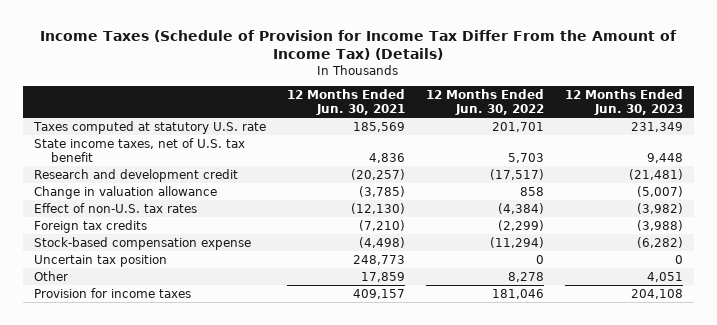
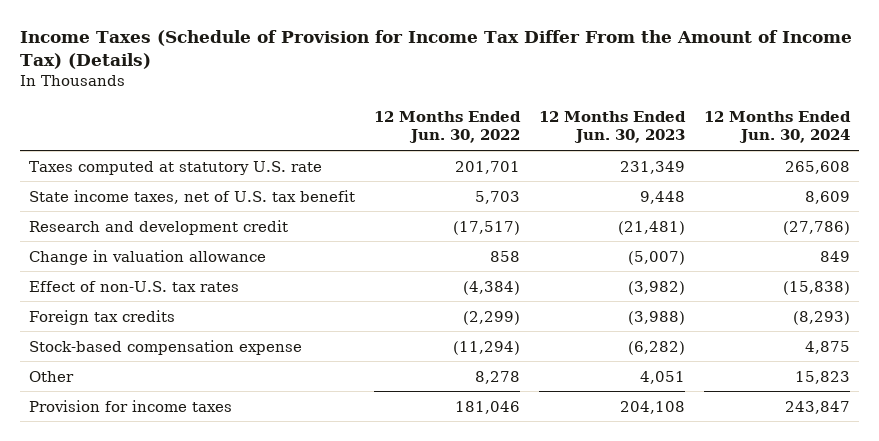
[286,89,405,115] 12 Months Ended Jun. 30, 2021 -> none
none -> [703,111,851,144] 12 Months Ended Jun. 30, 2024
[33,254,167,267] Uncertain tax position -> none

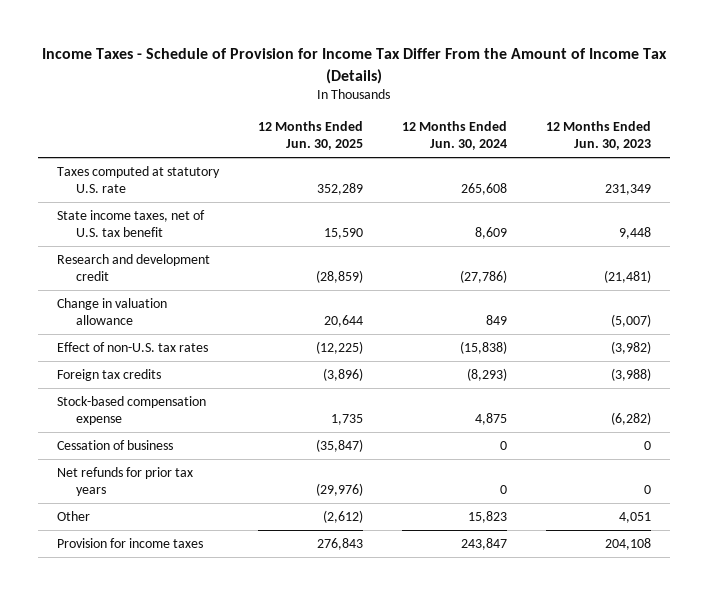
[19,29,852,70] Income Taxes (Schedule of Provision for Income Tax Differ From the Amount of Income Tax) (Details) -> [42,48,668,84] Income Taxes - Schedule of Provision for Income Tax Differ From the Amount of Income Tax (Details)
[374,111,522,144] 12 Months Ended Jun. 30, 2022 -> none
none -> [258,121,364,150] 12 Months Ended Jun. 30, 2025
none -> [57,440,174,451] Cessation of business
none -> [57,467,194,496] Net refunds for prior tax years

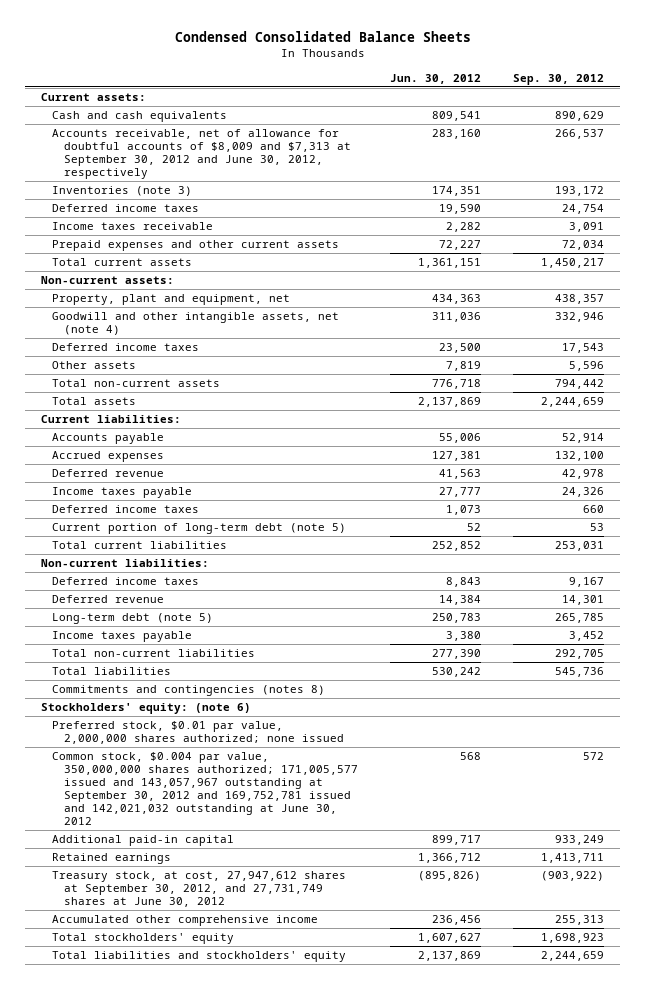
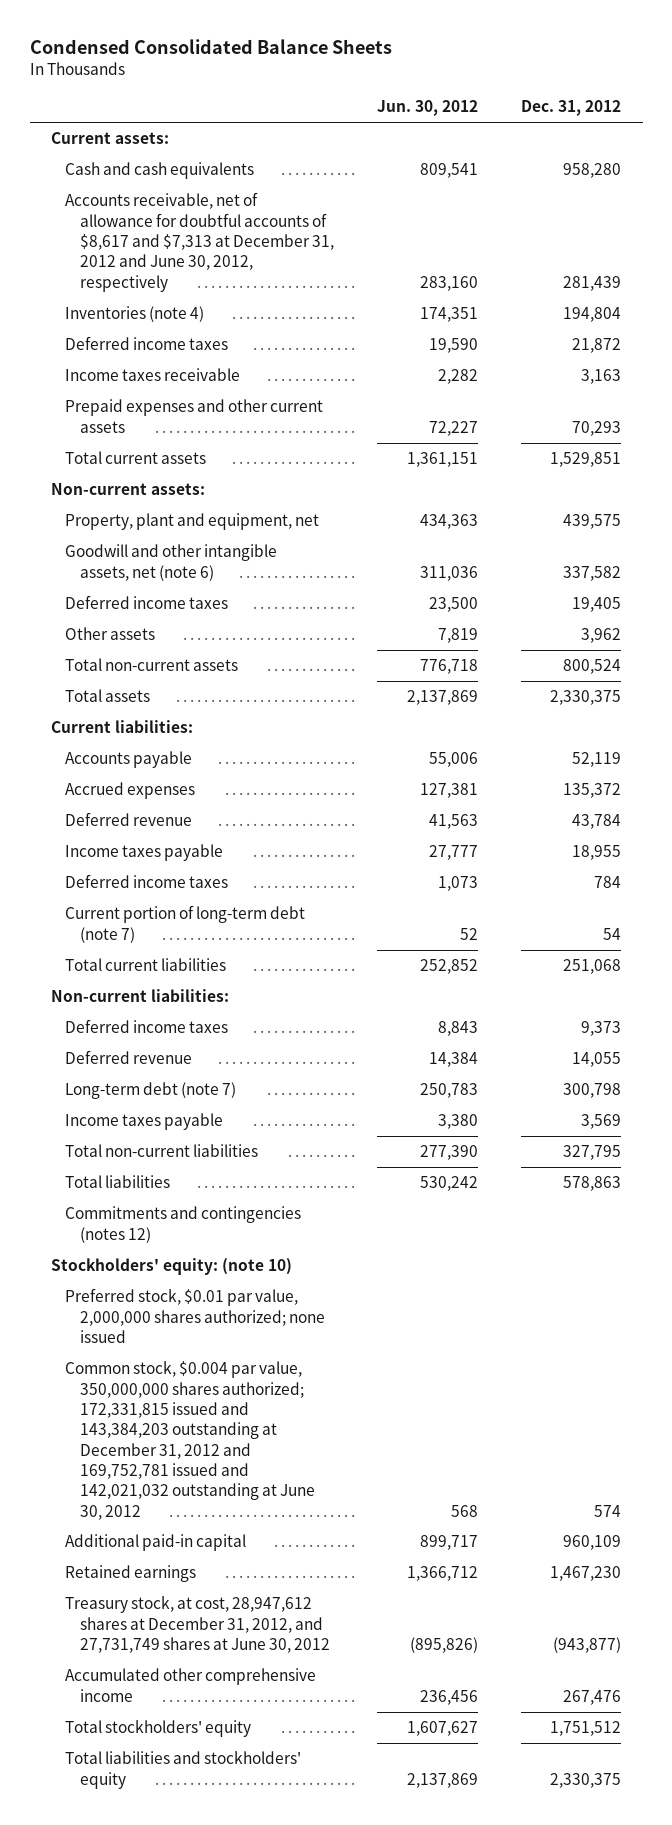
[513,73,605,85] Sep. 30, 2012 -> none
none -> [521,100,622,117] Dec. 31, 2012
[52,129,351,179] Accounts receivable, net of allowance for doubtful accounts of $8,009 and $7,313 at September 30, 2012 and June 30, 2012, respectively -> [65,192,334,292] Accounts receivable, net of allowance for doubtful accounts of $8,617 and $7,313 at December 31, 2012 and June 30, 2012, respectively
[52,186,193,197] Inventories (note 3) -> [65,306,205,323] Inventories (note 4)
[52,312,340,336] Goodwill and other intangible assets, net (note 4) -> [65,544,278,581] Goodwill and other intangible assets, net (note 6)
[52,523,347,535] Current portion of long-term debt (note 5) -> [65,905,306,943] Current portion of long-term debt (note 7)
[52,613,214,625] Long-term debt (note 5) -> [65,1082,237,1100] Long-term debt (note 7)
[52,685,326,697] Commitments and contingencies (notes 8) -> [65,1206,302,1243] Commitments and contingencies (notes 12)
[40,703,251,715] Stockholders' equity: (note 6) -> [51,1258,293,1276] Stockholders' equity: (note 10)
[52,752,358,825] Common stock, $0.004 par value, 350,000,000 shares authorized; 171,005,577 issued and 143,057,967 outstanding at September 30, 2012 and 169,752,781 issued and 142,021,032 outstanding at June 30, 2012 -> [65,1361,315,1520] Common stock, $0.004 par value, 350,000,000 shares authorized; 172,331,815 issued and 143,384,203 outstanding at December 31, 2012 and 169,752,781 issued and 142,021,032 outstanding at June 30, 2012
[52,871,347,908] Treasury stock, at cost, 27,947,612 shares at September 30, 2012, and 27,731,749 shares at June 30, 2012 -> [65,1596,330,1654] Treasury stock, at cost, 28,947,612 shares at December 31, 2012, and 27,731,749 shares at June 30, 2012

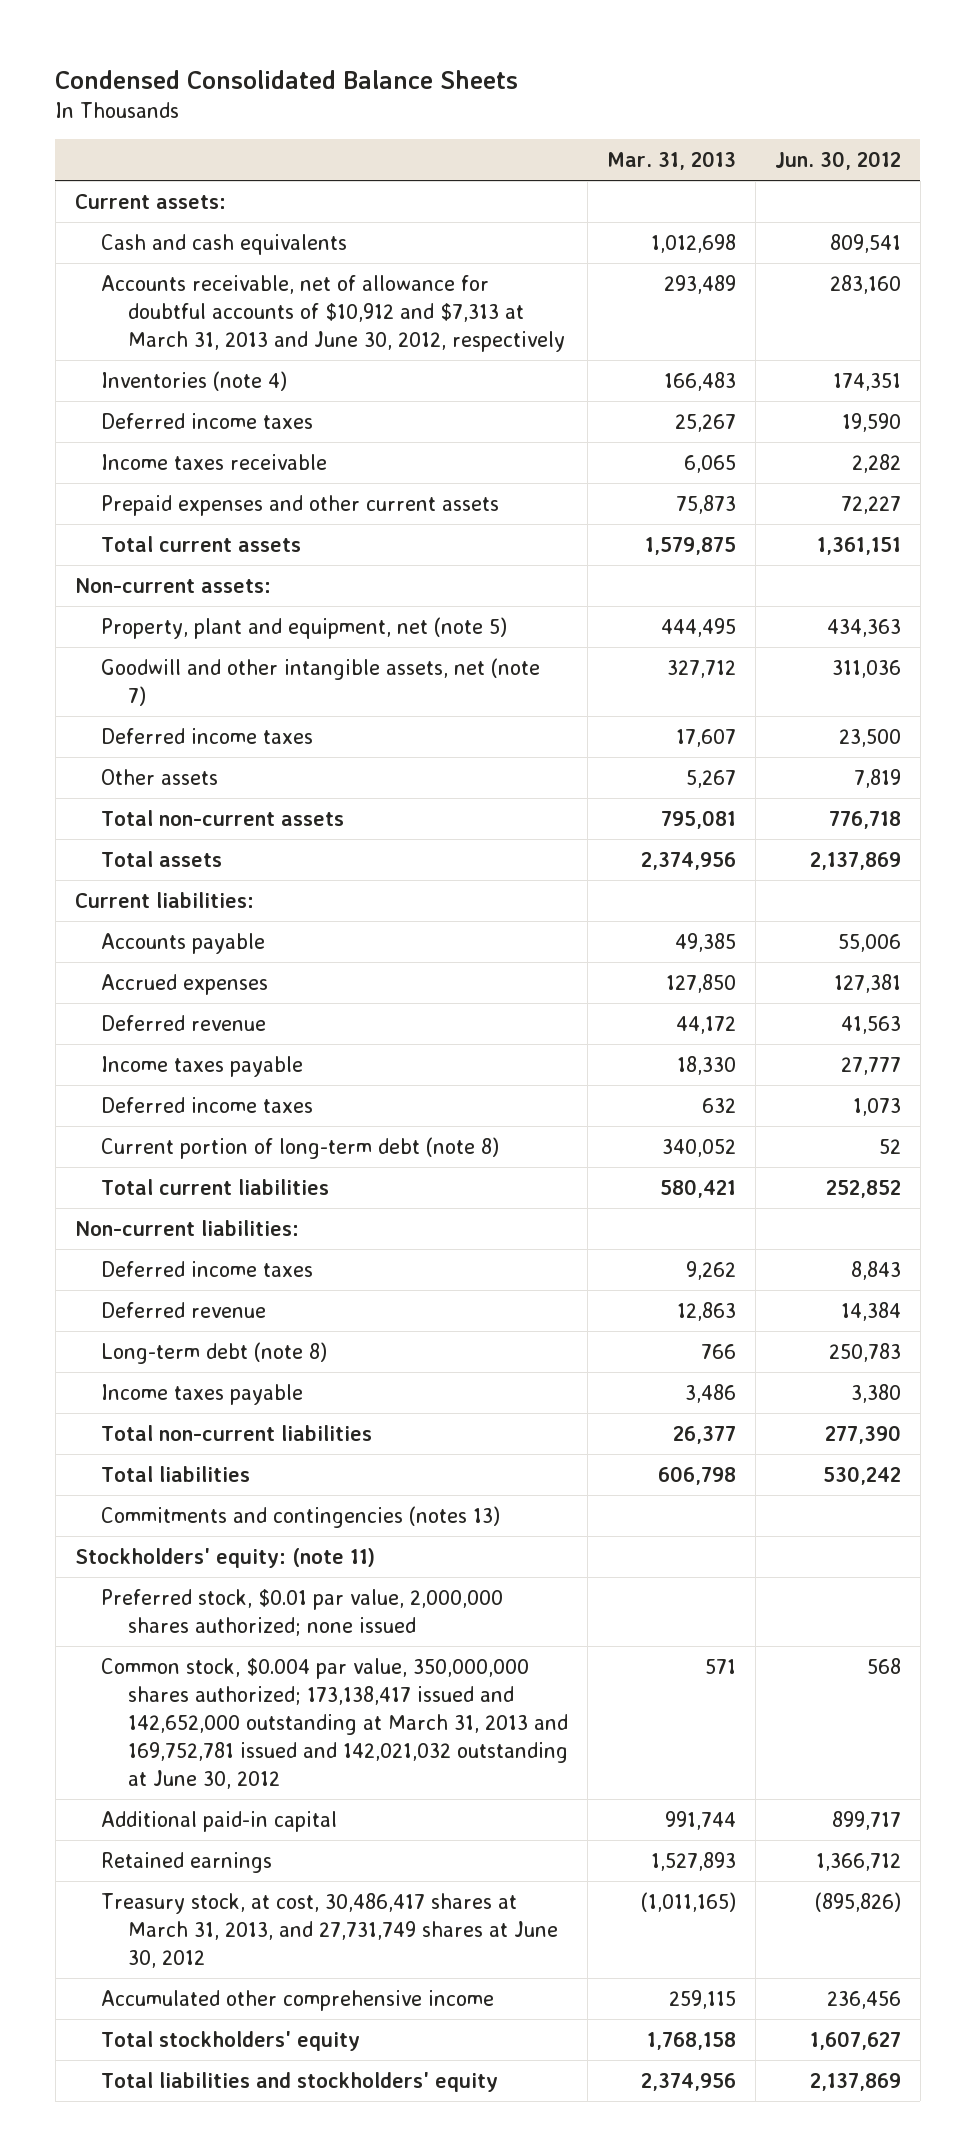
[521,100,622,117] Dec. 31, 2012 -> none
none -> [607,151,737,171] Mar. 31, 2013
[65,192,334,292] Accounts receivable, net of allowance for doubtful accounts of $8,617 and $7,313 at December 31, 2012 and June 30, 2012, respectively -> [101,274,566,352] Accounts receivable, net of allowance for doubtful accounts of $10,912 and $7,313 at March 31, 2013 and June 30, 2012, respectively
[65,513,320,531] Property, plant and equipment, net -> [101,616,508,639] Property, plant and equipment, net (note 5)
[65,544,278,581] Goodwill and other intangible assets, net (note 6) -> [101,657,541,706] Goodwill and other intangible assets, net (note 7)
[65,905,306,943] Current portion of long-term debt (note 7) -> [101,1136,500,1159] Current portion of long-term debt (note 8)
[65,1082,237,1100] Long-term debt (note 7) -> [101,1341,328,1364] Long-term debt (note 8)
[65,1206,302,1243] Commitments and contingencies (notes 12) -> [101,1505,501,1528] Commitments and contingencies (notes 13)
[51,1258,293,1276] Stockholders' equity: (note 10) -> [74,1547,375,1568] Stockholders' equity: (note 11)
[65,1361,315,1520] Common stock, $0.004 par value, 350,000,000 shares authorized; 172,331,815 issued and 143,384,203 outstanding at December 31, 2012 and 169,752,781 issued and 142,021,032 outstanding at June 30, 2012 -> [101,1657,569,1789] Common stock, $0.004 par value, 350,000,000 shares authorized; 173,138,417 issued and 142,652,000 outstanding at March 31, 2013 and 169,752,781 issued and 142,021,032 outstanding at June 30, 2012
[65,1596,330,1654] Treasury stock, at cost, 28,947,612 shares at December 31, 2012, and 27,731,749 shares at June 30, 2012 -> [101,1892,559,1968] Treasury stock, at cost, 30,486,417 shares at March 31, 2013, and 27,731,749 shares at June 30, 2012

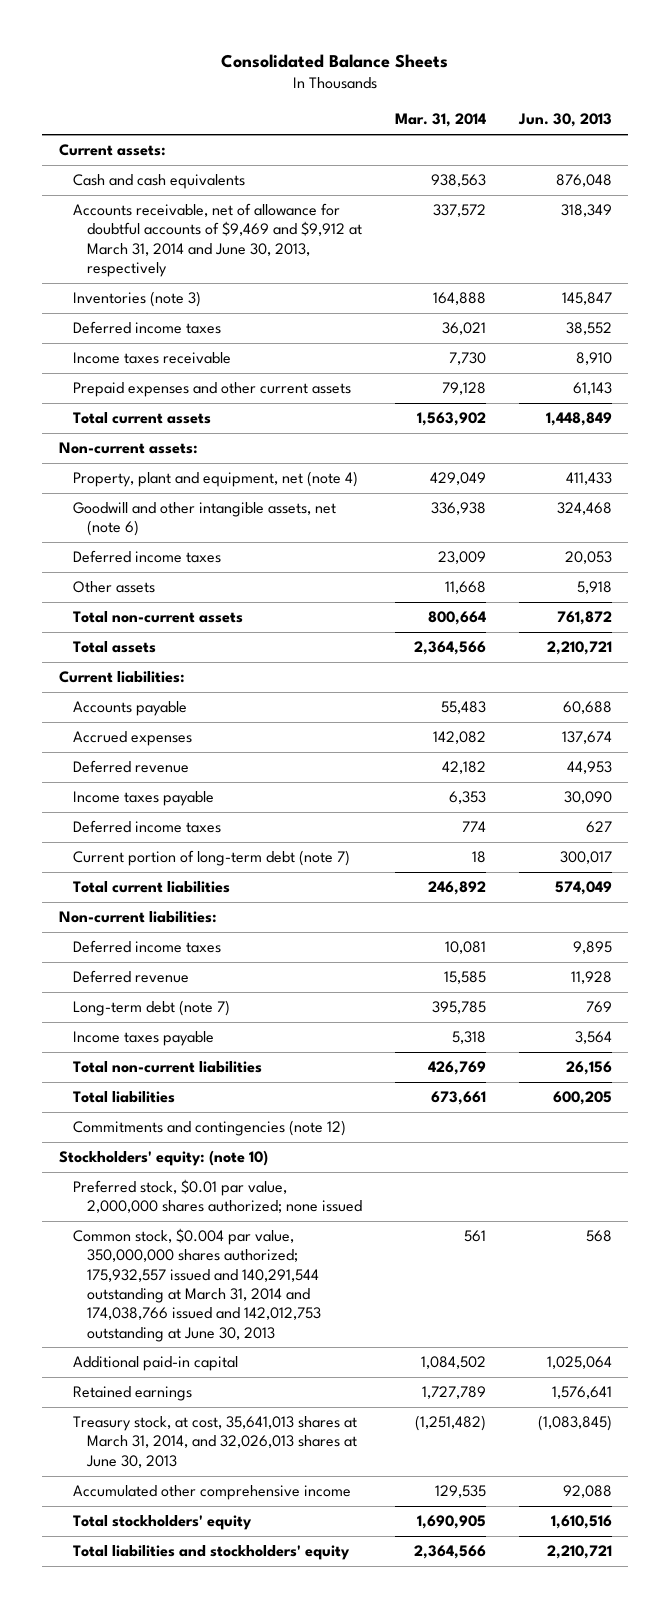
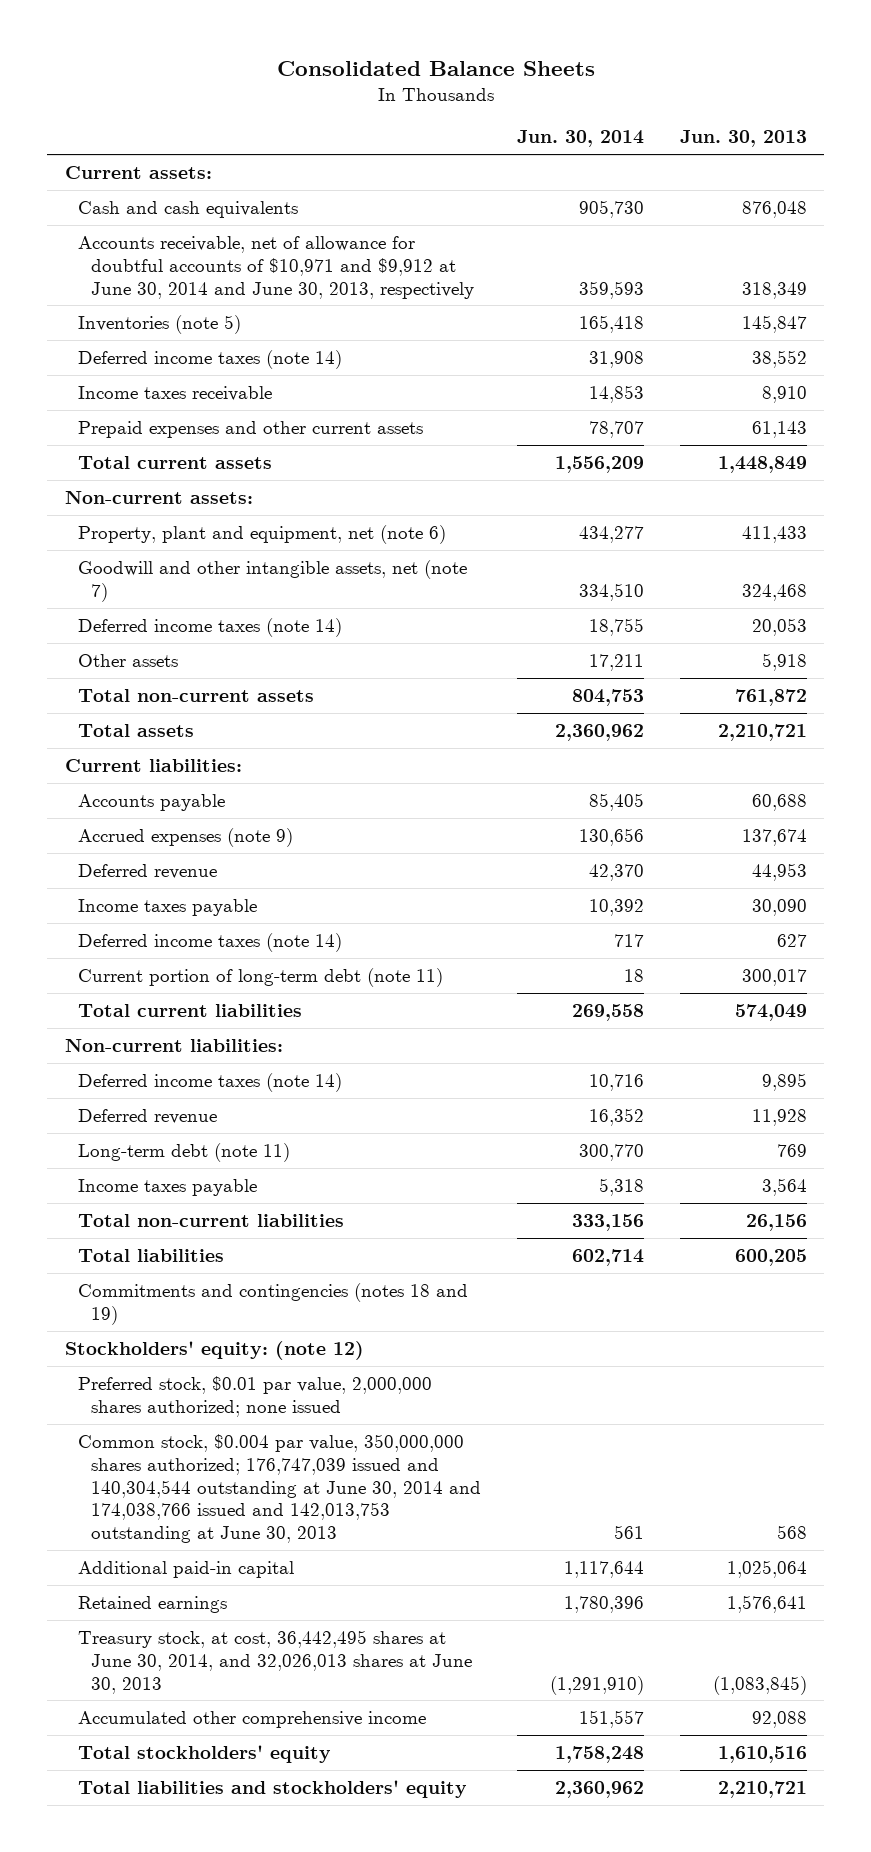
[394,113,486,128] Mar. 31, 2014 -> none
none -> [516,130,644,148] Jun. 30, 2014
[72,203,363,278] Accounts receivable, net of allowance for doubtful accounts of $9,469 and $9,912 at March 31, 2014 and June 30, 2013, respectively -> [77,235,475,299] Accounts receivable, net of allowance for doubtful accounts of $10,971 and $9,912 at June 30, 2014 and June 30, 2013, respectively
[72,291,201,308] Inventories (note 3) -> [77,314,241,334] Inventories (note 5)
[72,321,221,335] Deferred income taxes -> [77,349,342,369] Deferred income taxes (note 14)
[72,471,358,488] Property, plant and equipment, net (note 4) -> [77,524,446,544] Property, plant and equipment, net (note 6)
[72,502,336,537] Goodwill and other intangible assets, net (note 6) -> [77,559,467,602] Goodwill and other intangible assets, net (note 7)
[72,550,221,564] Deferred income taxes -> [77,617,342,637] Deferred income taxes (note 14)
[72,731,192,747] Accrued expenses -> [77,827,293,847] Accrued expenses (note 9)
[72,820,221,834] Deferred income taxes -> [77,932,342,952] Deferred income taxes (note 14)
[72,850,350,867] Current portion of long-term debt (note 7) -> [77,967,443,987] Current portion of long-term debt (note 11)
[72,940,221,954] Deferred income taxes -> [77,1072,342,1092] Deferred income taxes (note 14)
[72,1000,230,1017] Long-term debt (note 7) -> [77,1142,290,1162] Long-term debt (note 11)
[72,1120,346,1137] Commitments and contingencies (note 12) -> [77,1282,468,1325] Commitments and contingencies (notes 18 and 19)
[58,1150,268,1167] Stockholders' equity: (note 10) -> [64,1340,364,1360] Stockholders' equity: (note 12)
[72,1228,322,1342] Common stock, $0.004 par value, 350,000,000 shares authorized; 175,932,557 issued and 140,291,544 outstanding at March 31, 2014 and 174,038,766 issued and 142,012,753 outstanding at June 30, 2013 -> [77,1433,482,1544] Common stock, $0.004 par value, 350,000,000 shares authorized; 176,747,039 issued and 140,304,544 outstanding at June 30, 2014 and 174,038,766 issued and 142,013,753 outstanding at June 30, 2013
[72,1416,358,1468] Treasury stock, at cost, 35,641,013 shares at March 31, 2014, and 32,026,013 shares at June 30, 2013 -> [77,1629,473,1694] Treasury stock, at cost, 36,442,495 shares at June 30, 2014, and 32,026,013 shares at June 30, 2013

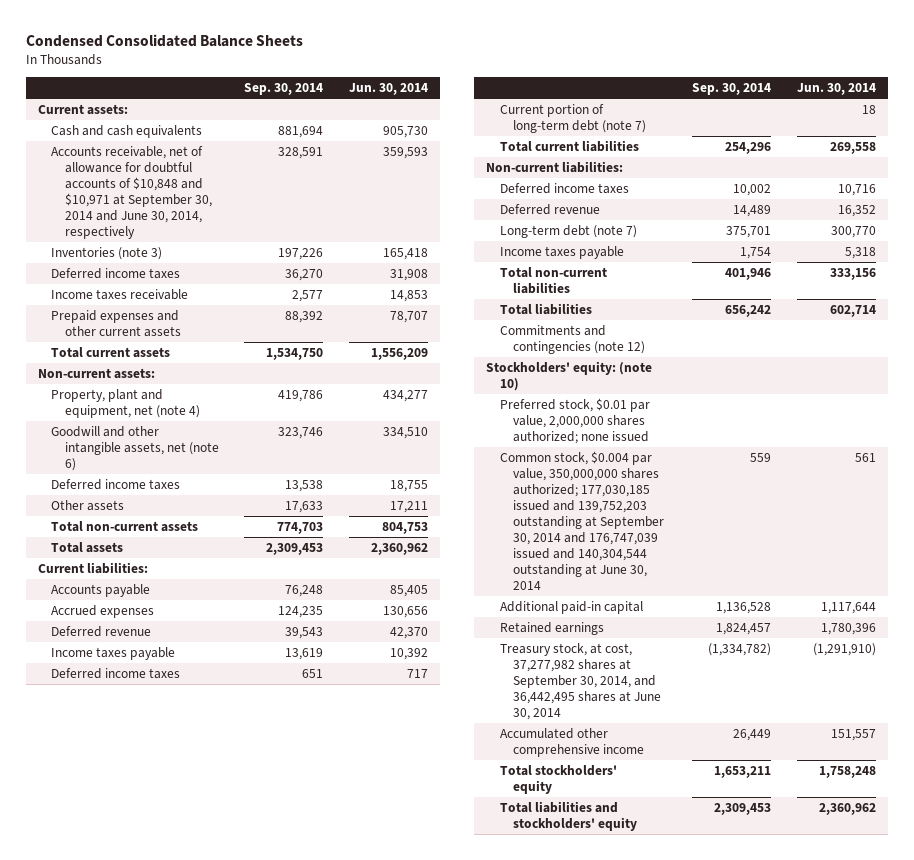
[276,60,595,76] Consolidated Balance Sheets -> [25,34,303,48] Condensed Consolidated Balance Sheets
[679,130,807,148] Jun. 30, 2013 -> none
none -> [244,83,324,96] Sep. 30, 2014
[77,235,475,299] Accounts receivable, net of allowance for doubtful accounts of $10,971 and $9,912 at June 30, 2014 and June 30, 2013, respectively -> [51,145,212,239] Accounts receivable, net of allowance for doubtful accounts of $10,848 and $10,971 at September 30, 2014 and June 30, 2014, respectively
[77,314,241,334] Inventories (note 5) -> [51,246,163,260] Inventories (note 3)
[77,349,342,369] Deferred income taxes (note 14) -> [51,267,181,279] Deferred income taxes
[77,524,446,544] Property, plant and equipment, net (note 6) -> [51,388,200,418] Property, plant and equipment, net (note 4)
[77,559,467,602] Goodwill and other intangible assets, net (note 7) -> [51,425,219,471] Goodwill and other intangible assets, net (note 6)
[77,617,342,637] Deferred income taxes (note 14) -> [51,478,181,490] Deferred income taxes
[77,827,293,847] Accrued expenses (note 9) -> [51,604,155,618] Accrued expenses
[77,932,342,952] Deferred income taxes (note 14) -> [51,667,181,679] Deferred income taxes
[77,967,443,987] Current portion of long-term debt (note 11) -> [499,103,646,133] Current portion of long-term debt (note 7)
[77,1072,342,1092] Deferred income taxes (note 14) -> [499,182,629,194] Deferred income taxes
[77,1142,290,1162] Long-term debt (note 11) -> [499,224,637,238] Long-term debt (note 7)
[77,1282,468,1325] Commitments and contingencies (notes 18 and 19) -> [499,324,645,354] Commitments and contingencies (note 12)
[64,1340,364,1360] Stockholders' equity: (note 12) -> [486,360,653,391] Stockholders' equity: (note 10)
[77,1433,482,1544] Common stock, $0.004 par value, 350,000,000 shares authorized; 176,747,039 issued and 140,304,544 outstanding at June 30, 2014 and 174,038,766 issued and 142,013,753 outstanding at June 30, 2013 -> [499,450,664,591] Common stock, $0.004 par value, 350,000,000 shares authorized; 177,030,185 issued and 139,752,203 outstanding at September 30, 2014 and 176,747,039 issued and 140,304,544 outstanding at June 30, 2014
[77,1629,473,1694] Treasury stock, at cost, 36,442,495 shares at June 30, 2014, and 32,026,013 shares at June 30, 2013 -> [499,642,661,720] Treasury stock, at cost, 37,277,982 shares at September 30, 2014, and 36,442,495 shares at June 30, 2014

